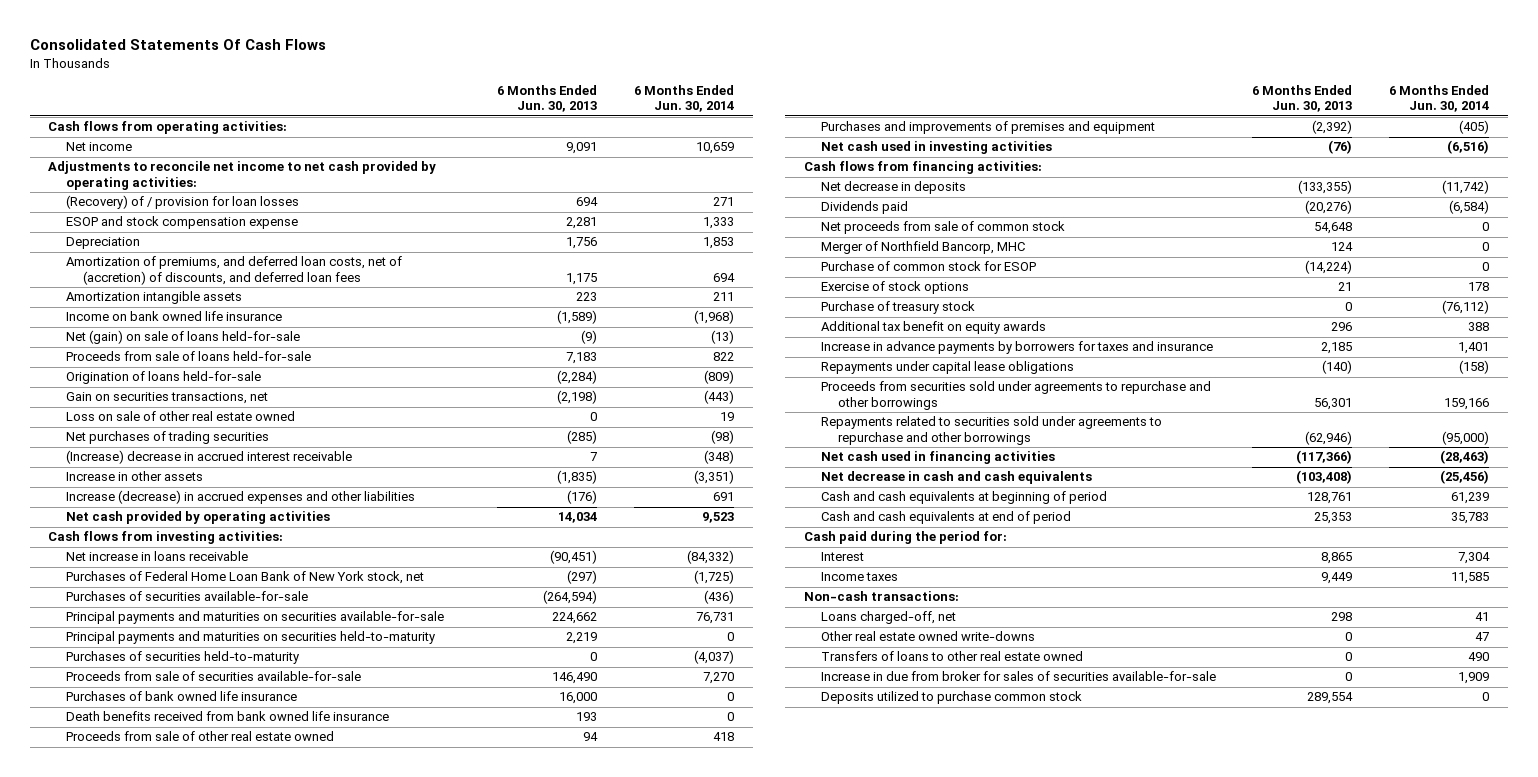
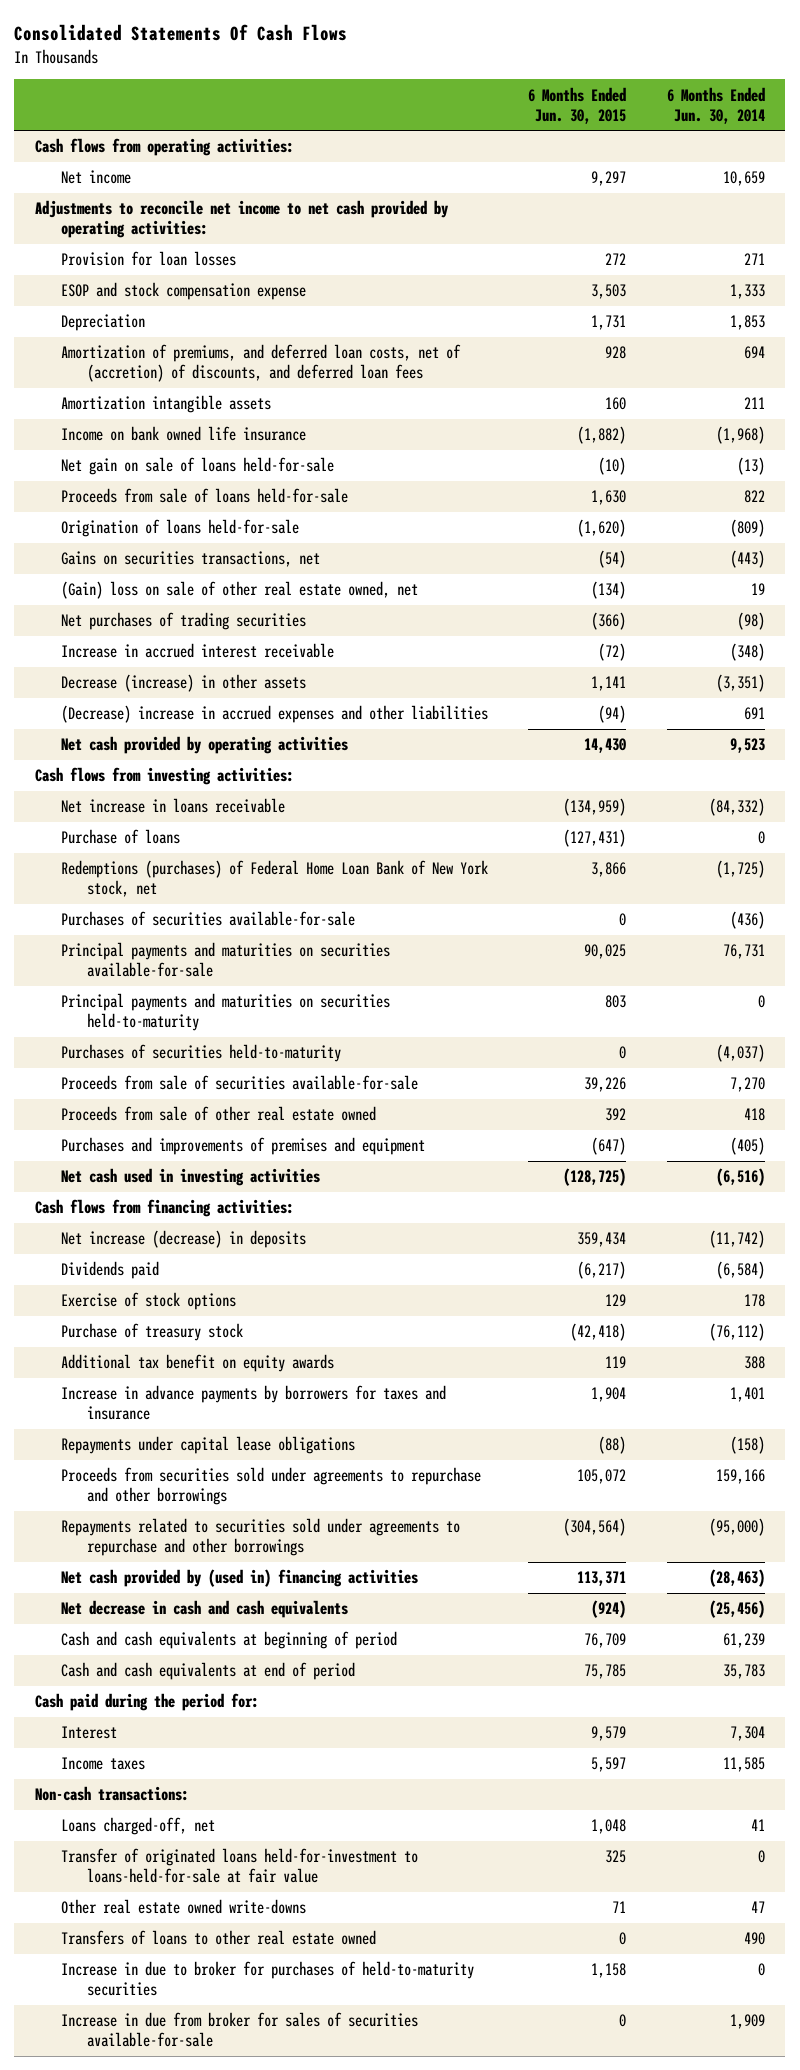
[497,85,598,113] 6 Months Ended Jun. 30, 2013 -> none
none -> [528,86,627,124] 6 Months Ended Jun. 30, 2015
[65,195,299,210] (Recovery) of / provision for loan losses -> [60,251,236,267] Provision for loan losses
[65,330,300,345] Net (gain) on sale of loans held-for-sale -> [60,457,334,476] Net gain on sale of loans held-for-sale
[65,392,268,405] Gain on securities transactions, net -> [60,551,320,568] Gains on securities transactions, net
[65,411,295,422] Loss on sale of other real estate owned -> [60,581,418,600] (Gain) loss on sale of other real estate owned, net
[65,450,352,465] (Increase) decrease in accrued interest receivable -> [60,643,334,659] Increase in accrued interest receivable
[65,471,203,482] Increase in other assets -> [60,674,306,693] Decrease (increase) in other assets
[65,490,415,505] Increase (decrease) in accrued expenses and other liabilities -> [60,705,488,724] (Decrease) increase in accrued expenses and other liabilities
none -> [60,829,180,845] Purchase of loans
[65,571,424,585] Purchases of Federal Home Loan Bank of New York stock, net -> [60,860,488,898] Redemptions (purchases) of Federal Home Loan Bank of New York stock, net
[65,691,297,702] Purchases of bank owned life insurance -> none
[65,711,389,722] Death benefits received from bank owned life insurance -> none
[820,181,966,195] Net decrease in deposits -> [60,1230,306,1249] Net increase (decrease) in deposits
[820,221,1065,235] Net proceeds from sale of common stock -> none
[820,241,1025,255] Merger of Northfield Bancorp, MHC -> none
[820,261,1036,272] Purchase of common stock for ESOP -> none
[820,451,1055,465] Net cash used in financing activities -> [60,1569,418,1588] Net cash provided by (used in) financing activities
none -> [60,1848,418,1884] Transfer of originated loans held-for-investment to loans-held-for-sale at fair value
none -> [60,1961,474,1997] Increase in due to broker for purchases of held-to-maturity securities
[820,691,1082,705] Deposits utilized to purchase common stock -> none

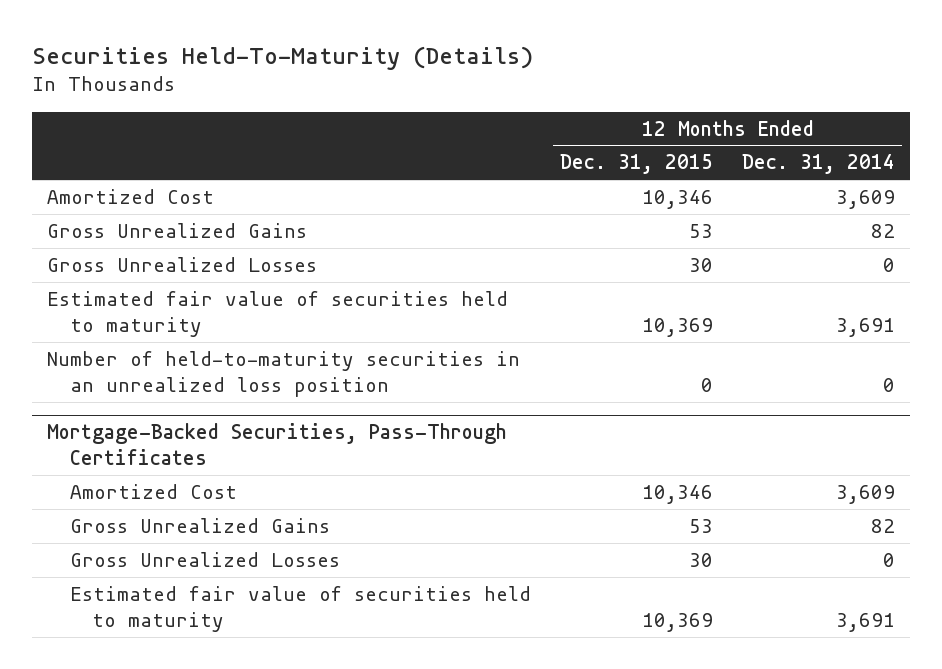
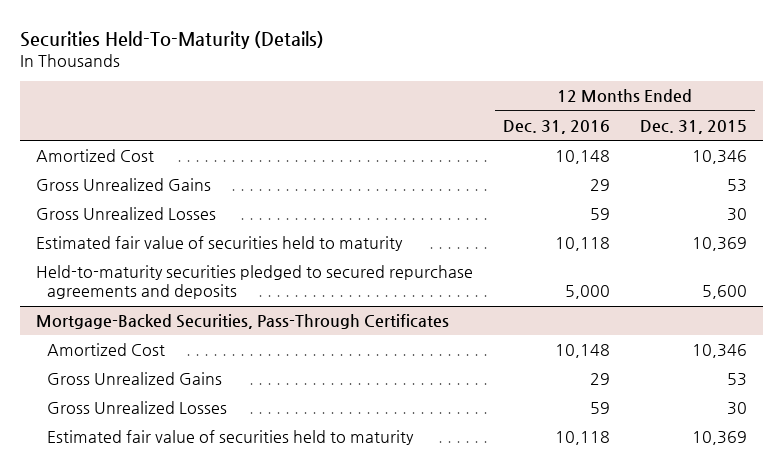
[742,154,896,175] Dec. 31, 2014 -> none
none -> [502,119,610,134] Dec. 31, 2016
[47,350,521,397] Number of held-to-maturity securities in an unrealized loss position -> none
none -> [35,265,473,300] Held-to-maturity securities pledged to secured repurchase agreements and deposits

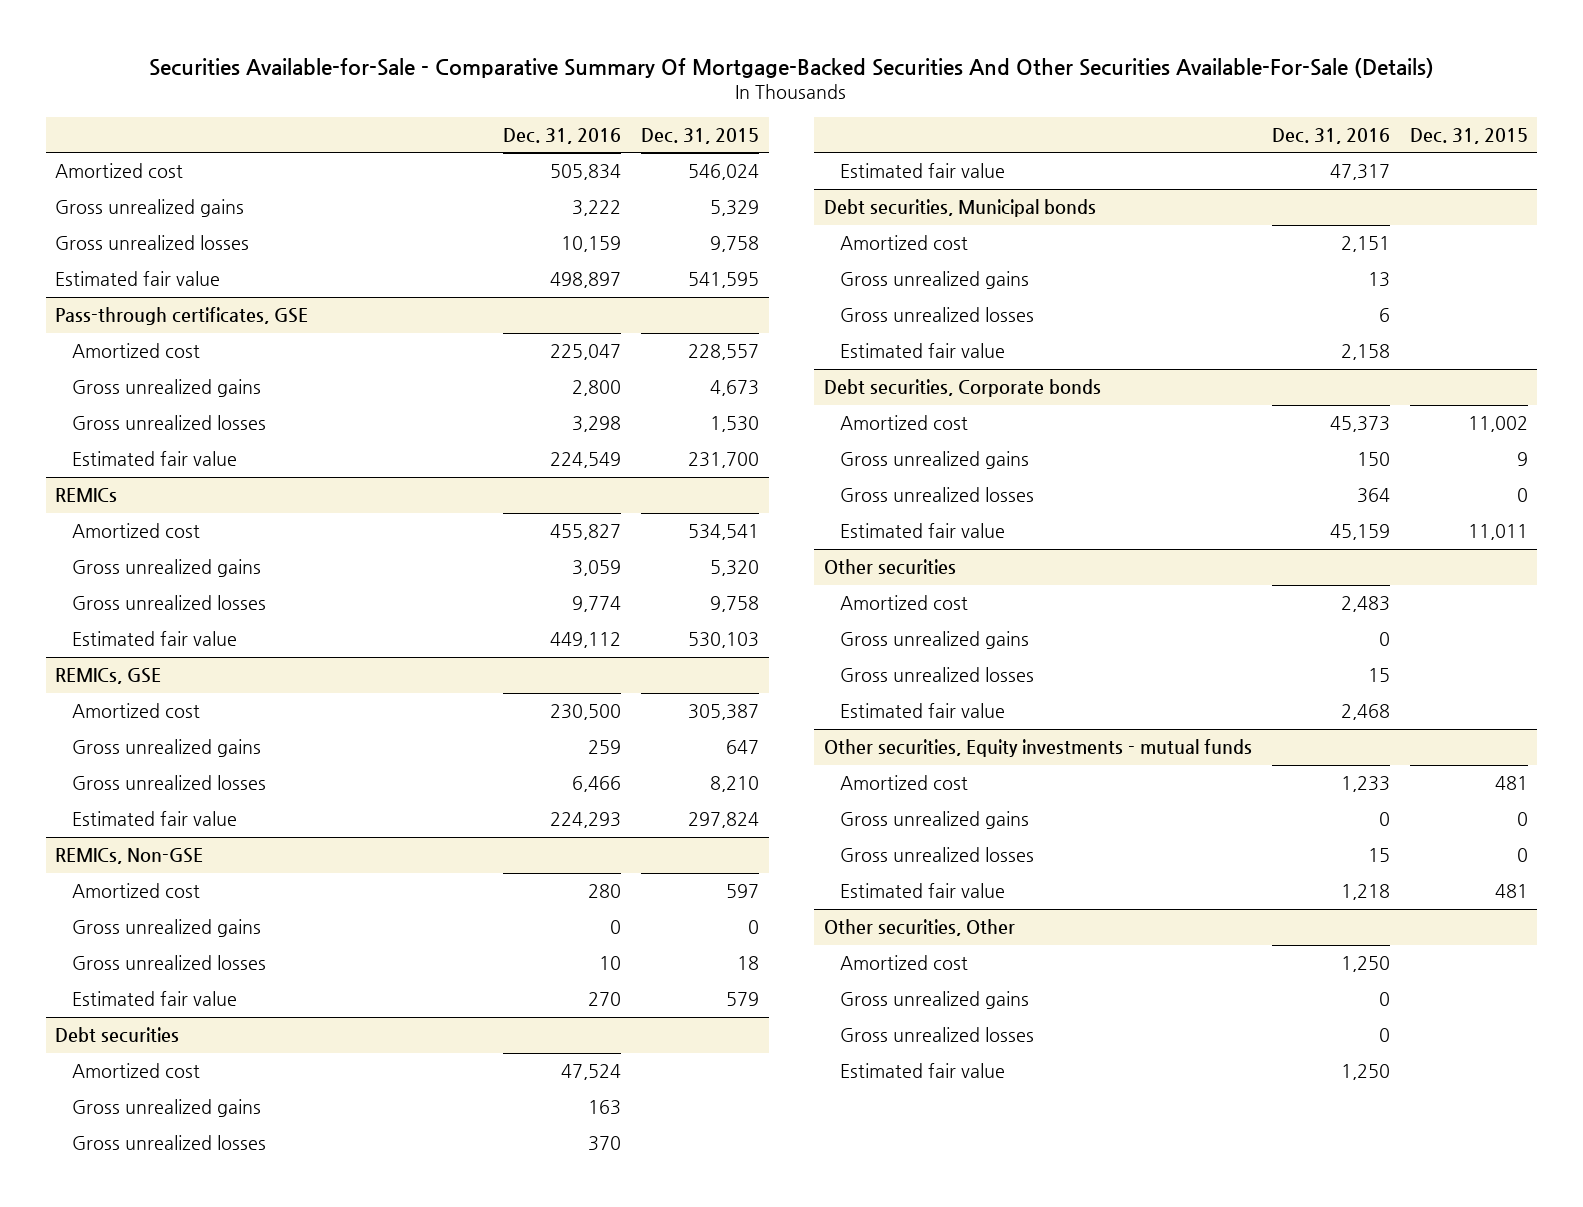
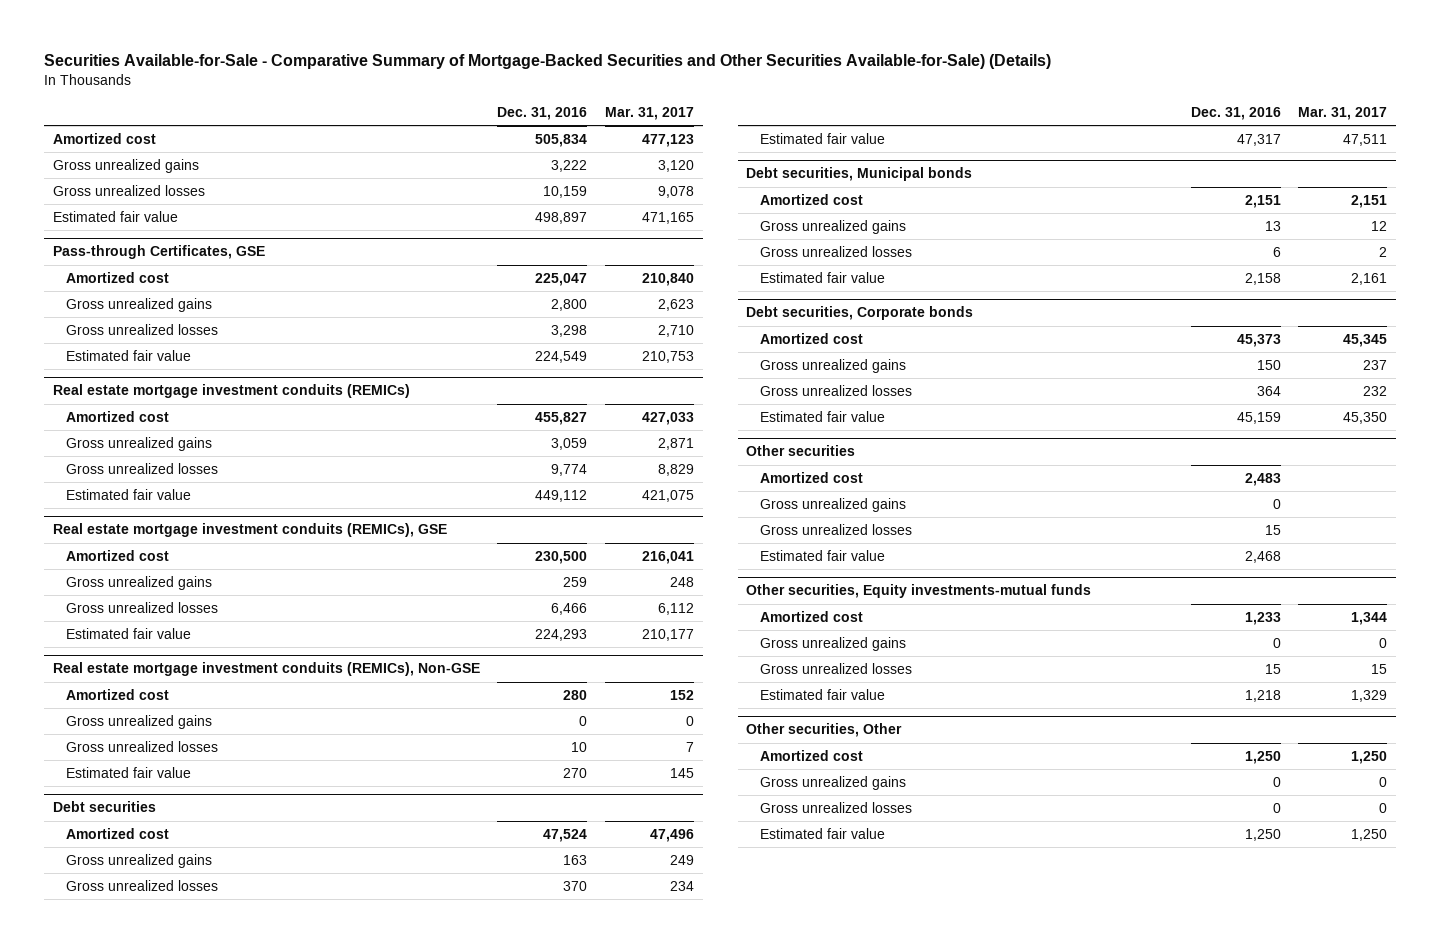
[149,57,1435,78] Securities Available-for-Sale - Comparative Summary Of Mortgage-Backed Securities And Other Securities Available-For-Sale (Details) -> [44,53,1052,69] Securities Available-for-Sale - Comparative Summary of Mortgage-Backed Securities and Other Securities Available-for-Sale) (Details)
[640,127,759,144] Dec. 31, 2015 -> none
none -> [604,107,694,121] Mar. 31, 2017
[55,307,309,326] Pass-through certificates, GSE -> [52,245,265,260] Pass-through Certificates, GSE
[55,488,118,503] REMICs -> [52,384,410,399] Real estate mortgage investment conduits (REMICs)
[55,668,162,685] REMICs, GSE -> none
none -> [52,523,447,538] Real estate mortgage investment conduits (REMICs), GSE
[55,848,204,865] REMICs, Non-GSE -> none
none -> [52,662,480,677] Real estate mortgage investment conduits (REMICs), Non-GSE
[824,739,1253,758] Other securities, Equity investments - mutual funds -> [746,584,1092,599] Other securities, Equity investments-mutual funds

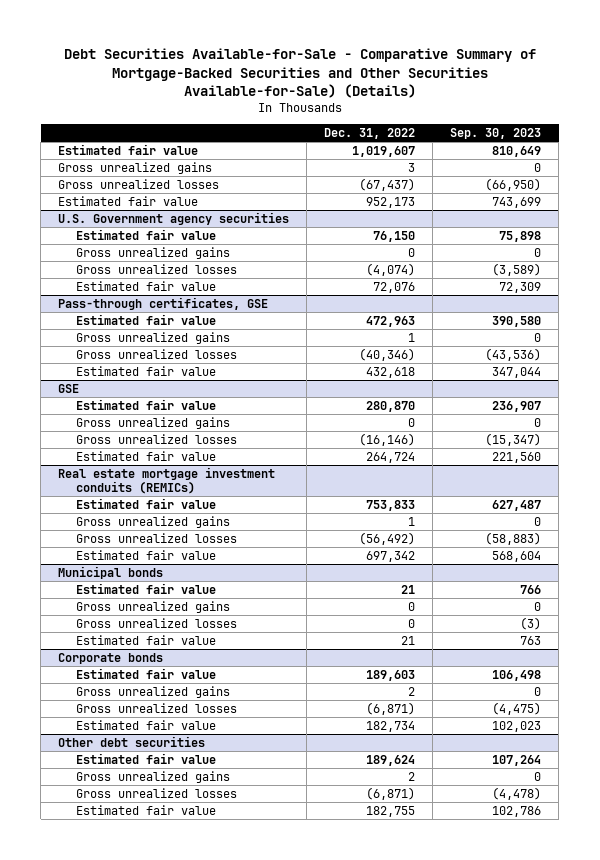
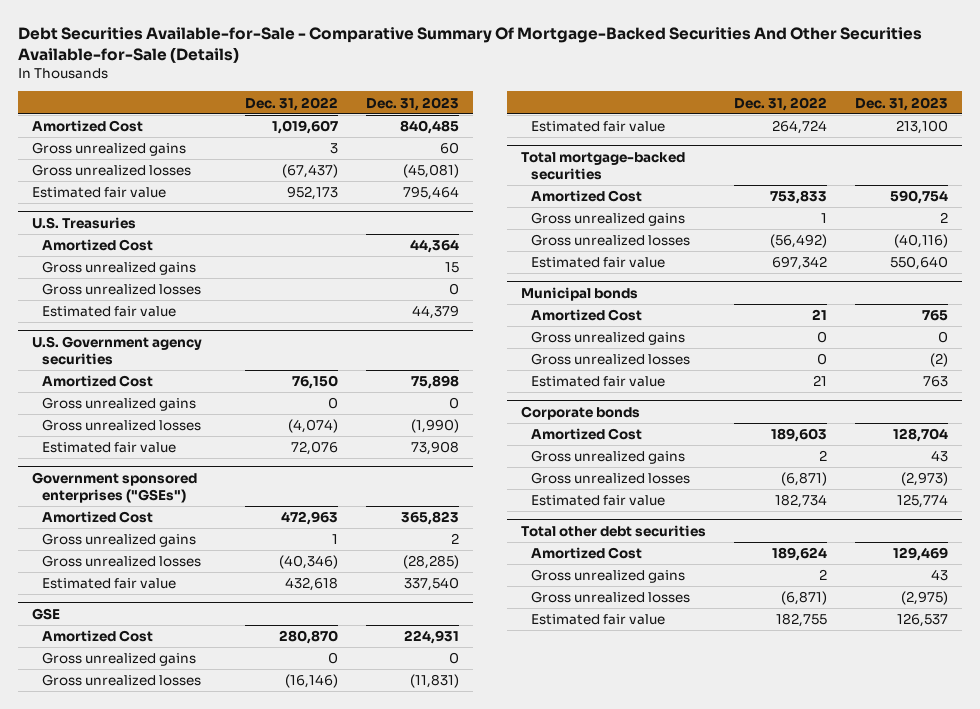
[63,48,536,99] Debt Securities Available-for-Sale - Comparative Summary of Mortgage-Backed Securities and Other Securities Available-for-Sale) (Details) -> [17,26,922,63] Debt Securities Available-for-Sale - Comparative Summary Of Mortgage-Backed Securities And Other Securities Available-for-Sale (Details)
[450,127,542,139] Sep. 30, 2023 -> none
none -> [366,96,460,111] Dec. 31, 2023
[58,143,199,155] Estimated fair value -> [31,120,143,133] Amortized Cost
none -> [31,216,136,229] U.S. Treasuries
none -> [42,239,154,252] Amortized Cost
none -> [42,261,197,276] Gross unrealized gains
none -> [42,283,202,296] Gross unrealized losses
none -> [42,306,177,318] Estimated fair value
[75,228,216,240] Estimated fair value -> [42,375,154,388] Amortized Cost
[58,296,269,310] Pass-through certificates, GSE -> [31,471,197,503] Government sponsored enterprises ("GSEs")
[75,313,216,325] Estimated fair value -> [42,511,154,524] Amortized Cost
[75,398,216,410] Estimated fair value -> [42,630,154,643] Amortized Cost
[58,466,276,494] Real estate mortgage investment conduits (REMICs) -> [521,151,686,180] Total mortgage-backed securities
[75,497,216,509] Estimated fair value -> [531,190,643,203] Amortized Cost
[75,582,216,594] Estimated fair value -> [531,309,643,322] Amortized Cost
[75,667,216,679] Estimated fair value -> [531,428,643,441] Amortized Cost
[58,735,206,747] Other debt securities -> [521,524,707,537] Total other debt securities
[75,752,216,764] Estimated fair value -> [531,547,643,560] Amortized Cost

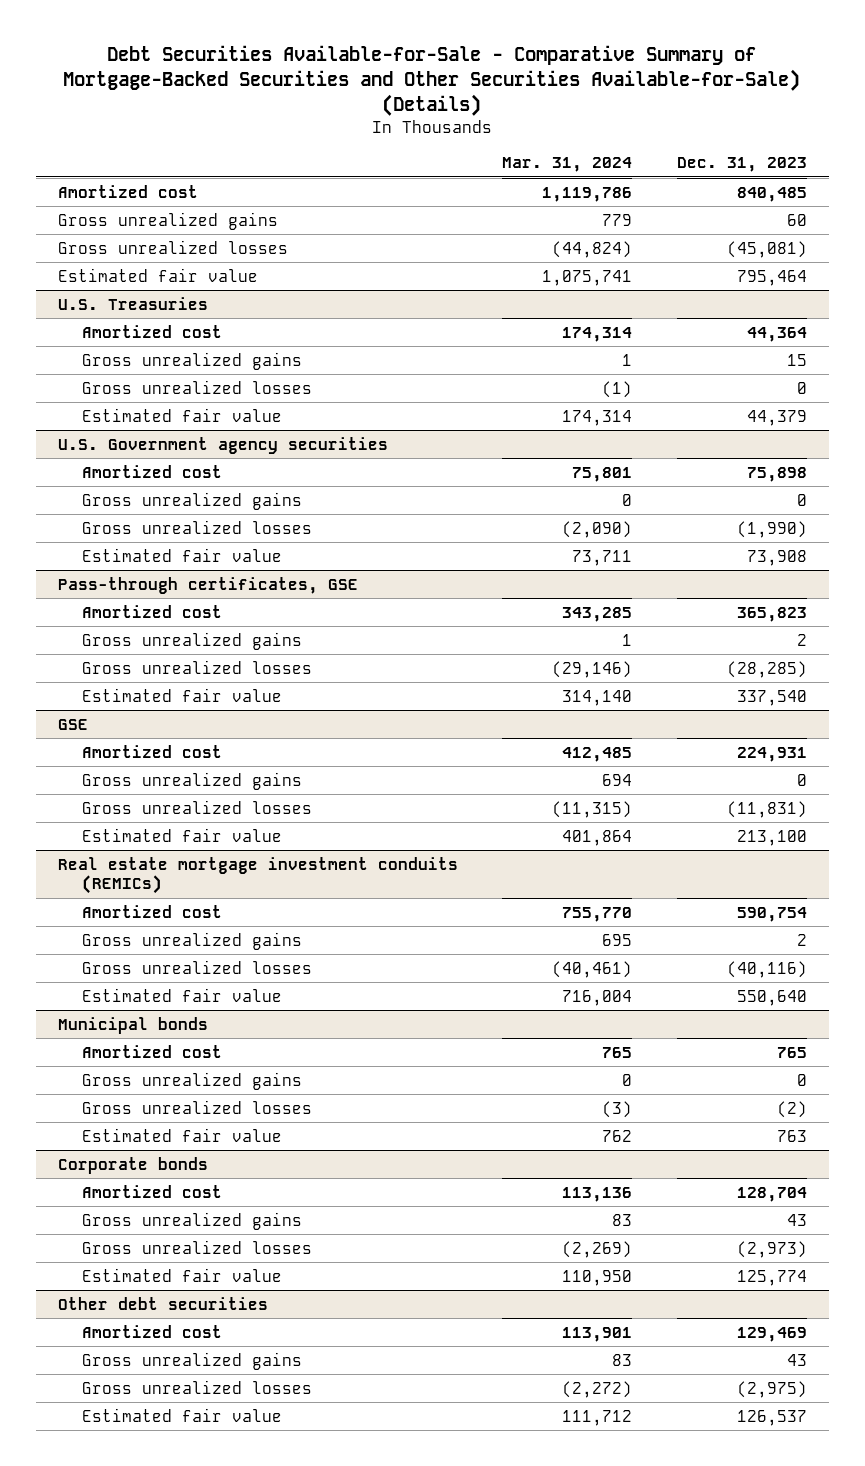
[17,26,922,63] Debt Securities Available-for-Sale - Comparative Summary Of Mortgage-Backed Securities And Other Securities Available-for-Sale (Details) -> [63,44,801,116] Debt Securities Available-for-Sale - Comparative Summary of Mortgage-Backed Securities and Other Securities Available-for-Sale) (Details)
[245,96,339,111] Dec. 31, 2022 -> none
none -> [502,157,633,173] Mar. 31, 2024
[31,120,143,133] Amortized Cost -> [57,184,198,198] Amortized cost
[42,239,154,252] Amortized Cost -> [82,324,223,338] Amortized cost
[42,375,154,388] Amortized Cost -> [82,464,223,478] Amortized cost
[31,471,197,503] Government sponsored enterprises ("GSEs") -> [57,576,358,594] Pass-through certificates, GSE
[42,511,154,524] Amortized Cost -> [82,604,223,618] Amortized cost
[42,630,154,643] Amortized Cost -> [82,744,223,758] Amortized cost
[521,151,686,180] Total mortgage-backed securities -> [57,856,458,895] Real estate mortgage investment conduits (REMICs)
[531,190,643,203] Amortized Cost -> [82,904,223,918] Amortized cost
[531,309,643,322] Amortized Cost -> [82,1044,223,1058] Amortized cost
[531,428,643,441] Amortized Cost -> [82,1184,223,1198] Amortized cost
[521,524,707,537] Total other debt securities -> [57,1296,268,1310] Other debt securities
[531,547,643,560] Amortized Cost -> [82,1324,223,1338] Amortized cost

